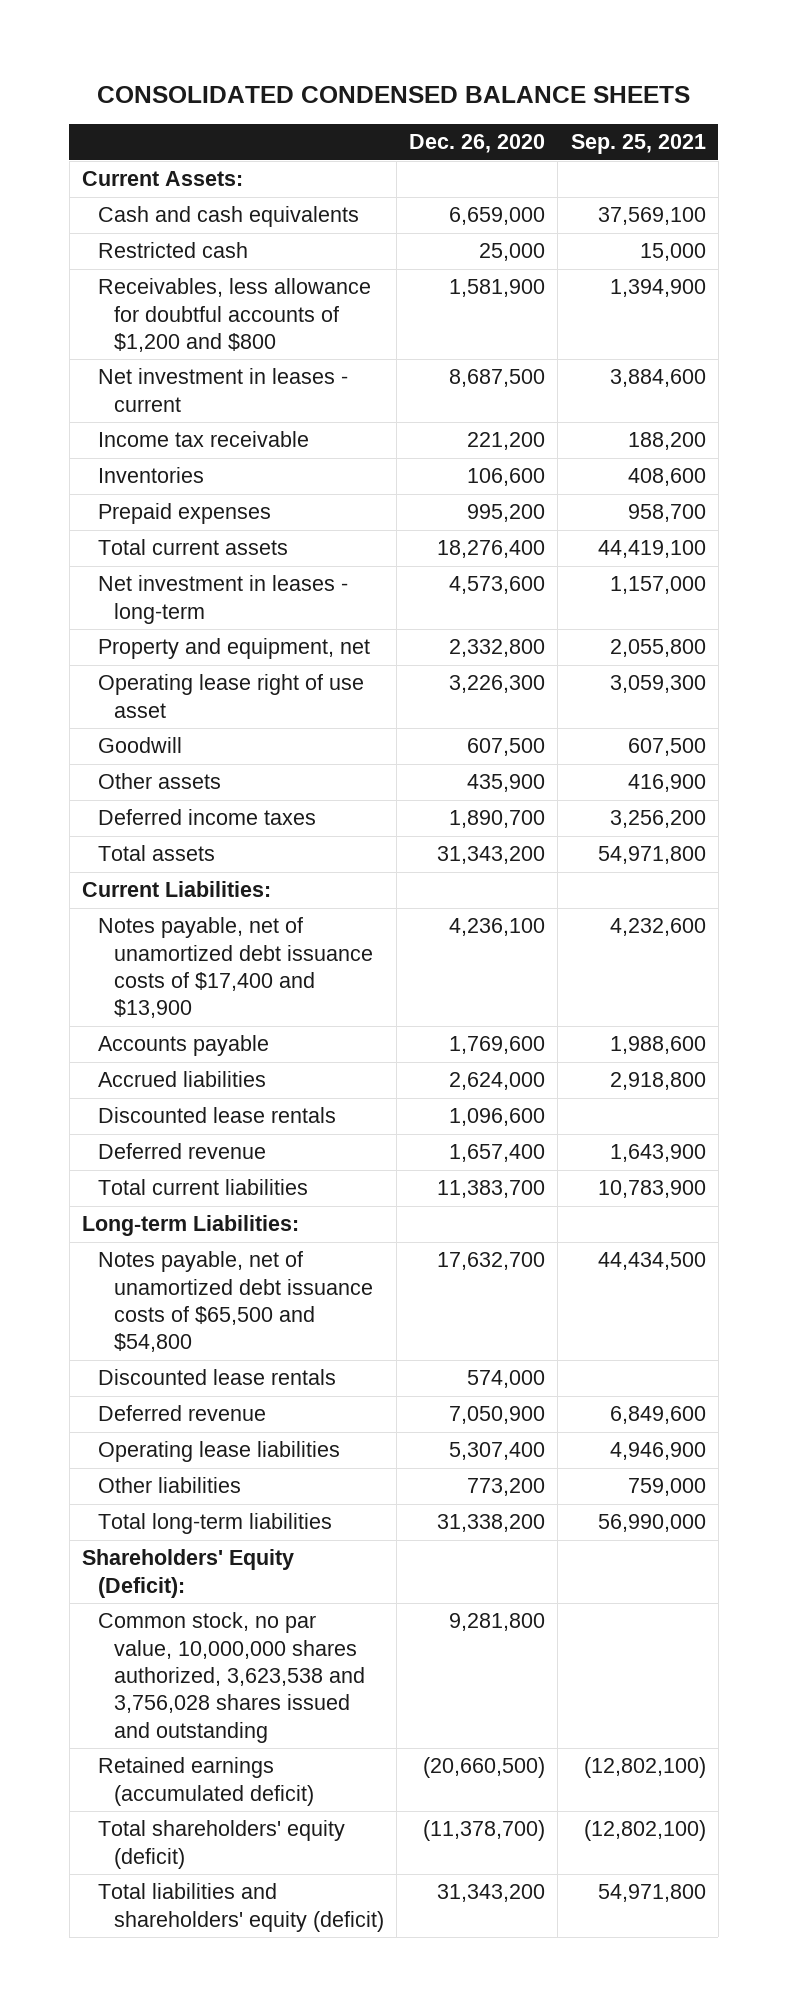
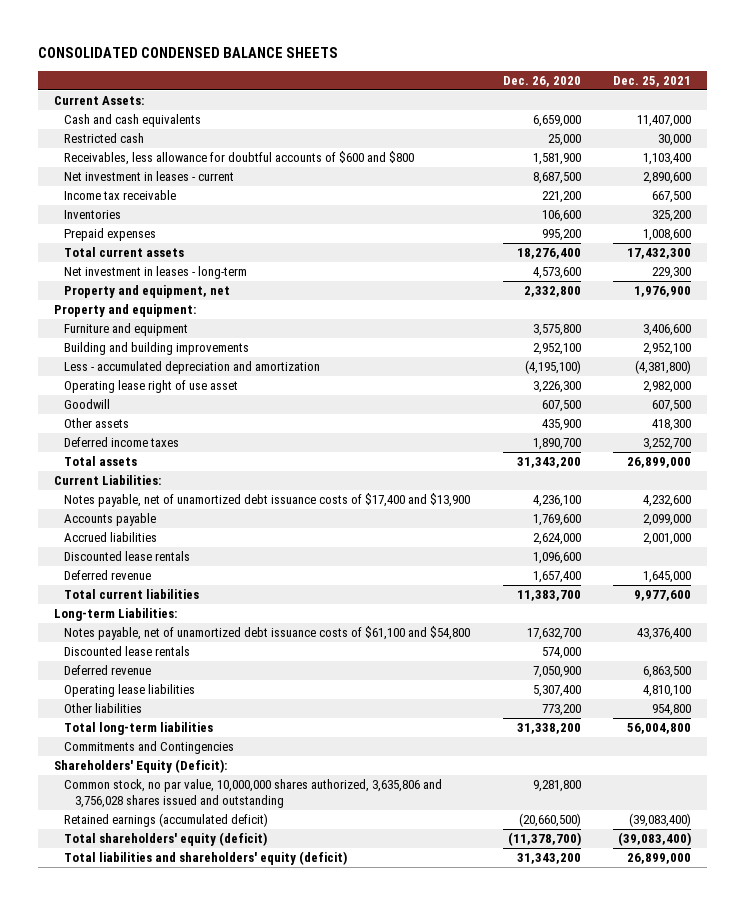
[570,134,706,155] Sep. 25, 2021 -> none
none -> [613,75,692,87] Dec. 25, 2021
[97,278,371,352] Receivables, less allowance for doubtful accounts of $1,200 and $800 -> [64,151,415,166] Receivables, less allowance for doubtful accounts of $600 and $800
none -> [54,304,197,318] Property and equipment:
none -> [64,323,189,337] Furniture and equipment
none -> [64,342,250,356] Building and building improvements
none -> [64,361,321,375] Less - accumulated depreciation and amortization
[97,1251,373,1353] Notes payable, net of unamortized debt issuance costs of $65,500 and $54,800 -> [64,626,471,641] Notes payable, net of unamortized debt issuance costs of $61,100 and $54,800
none -> [64,741,235,755] Commitments and Contingencies
[97,1612,365,1743] Common stock, no par value, 10,000,000 shares authorized, 3,623,538 and 3,756,028 shares issued and outstanding -> [64,779,443,808] Common stock, no par value, 10,000,000 shares authorized, 3,635,806 and 3,756,028 shares issued and outstanding

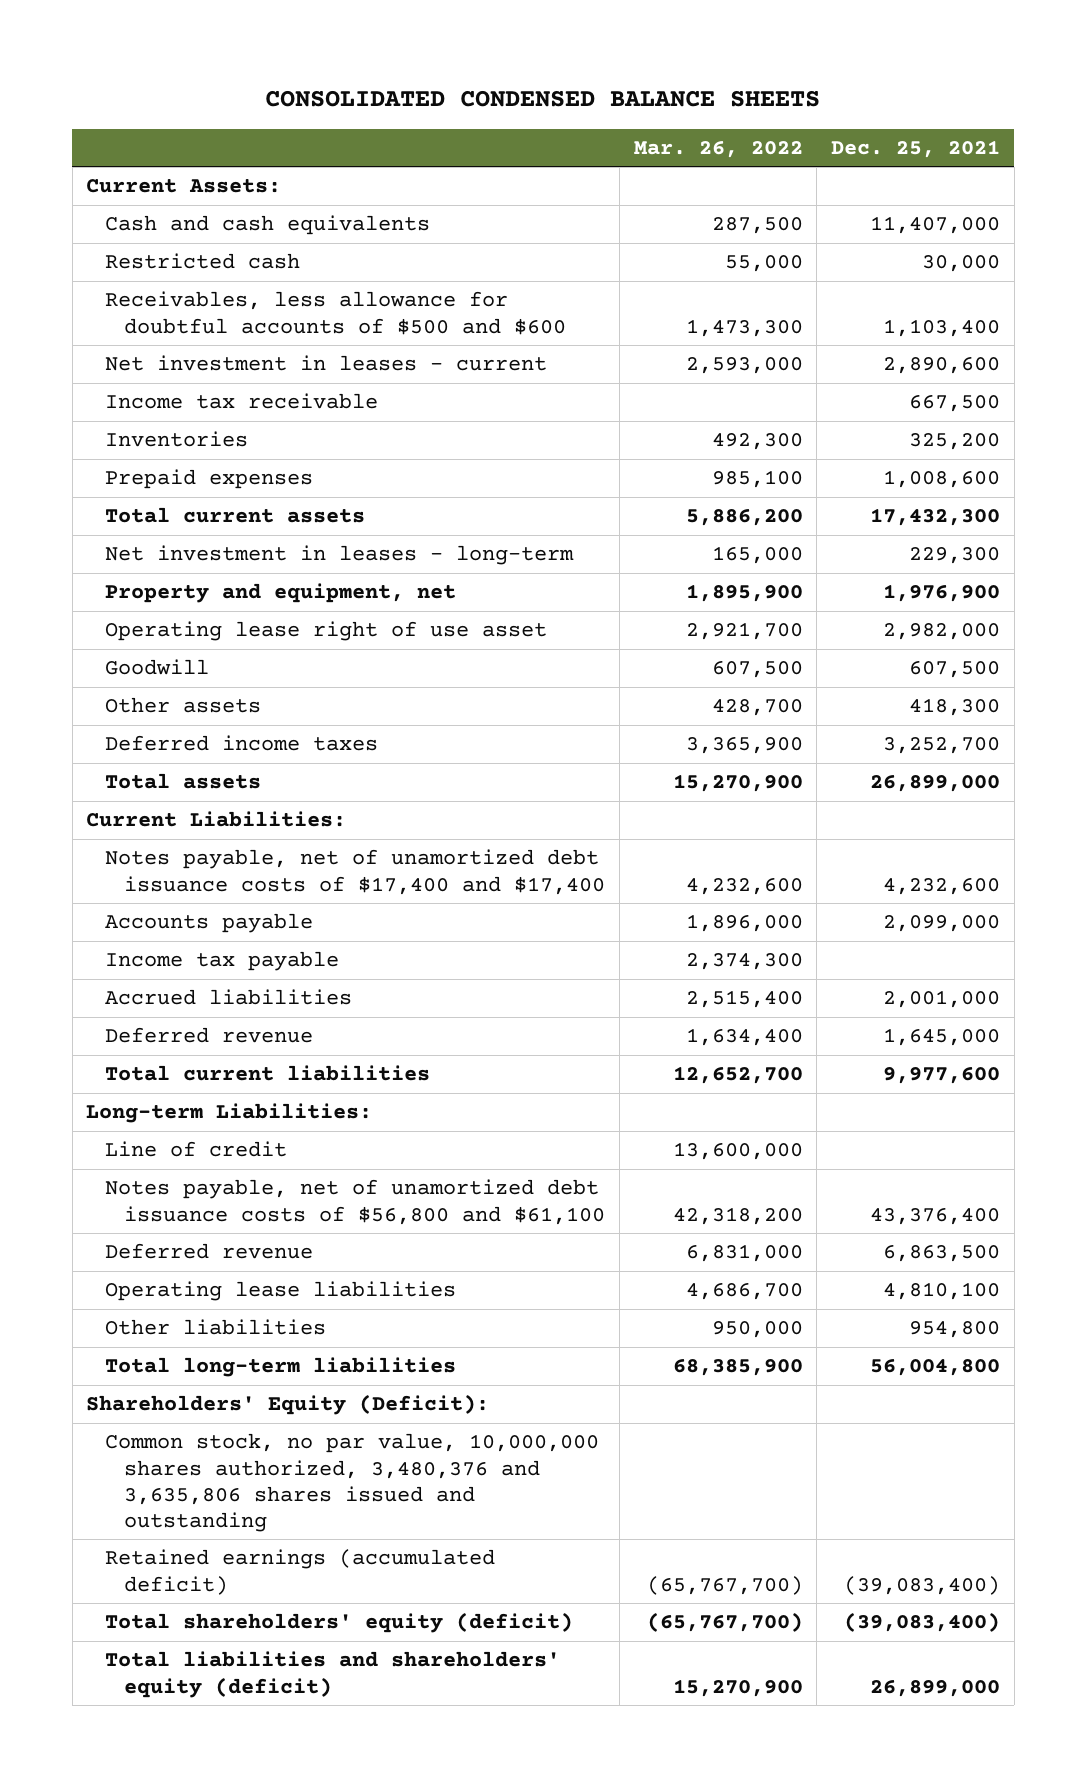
[502,75,581,87] Dec. 26, 2020 -> none
none -> [633,140,803,158] Mar. 26, 2022
[64,151,415,166] Receivables, less allowance for doubtful accounts of $600 and $800 -> [105,291,567,335] Receivables, less allowance for doubtful accounts of $500 and $600
[54,304,197,318] Property and equipment: -> none
[64,323,189,337] Furniture and equipment -> none
[64,342,250,356] Building and building improvements -> none
[64,361,321,375] Less - accumulated depreciation and amortization -> none
[64,493,471,508] Notes payable, net of unamortized debt issuance costs of $17,400 and $13,900 -> [105,849,606,895] Notes payable, net of unamortized debt issuance costs of $17,400 and $17,400
none -> [105,951,340,972] Income tax payable
[64,551,191,562] Discounted lease rentals -> none
[64,646,191,657] Discounted lease rentals -> none
none -> [105,1141,288,1158] Line of credit
[64,626,471,641] Notes payable, net of unamortized debt issuance costs of $61,100 and $54,800 -> [105,1179,606,1225] Notes payable, net of unamortized debt issuance costs of $56,800 and $61,100
[64,741,235,755] Commitments and Contingencies -> none
[64,779,443,808] Common stock, no par value, 10,000,000 shares authorized, 3,635,806 and 3,756,028 shares issued and outstanding -> [105,1433,600,1533] Common stock, no par value, 10,000,000 shares authorized, 3,480,376 and 3,635,806 shares issued and outstanding

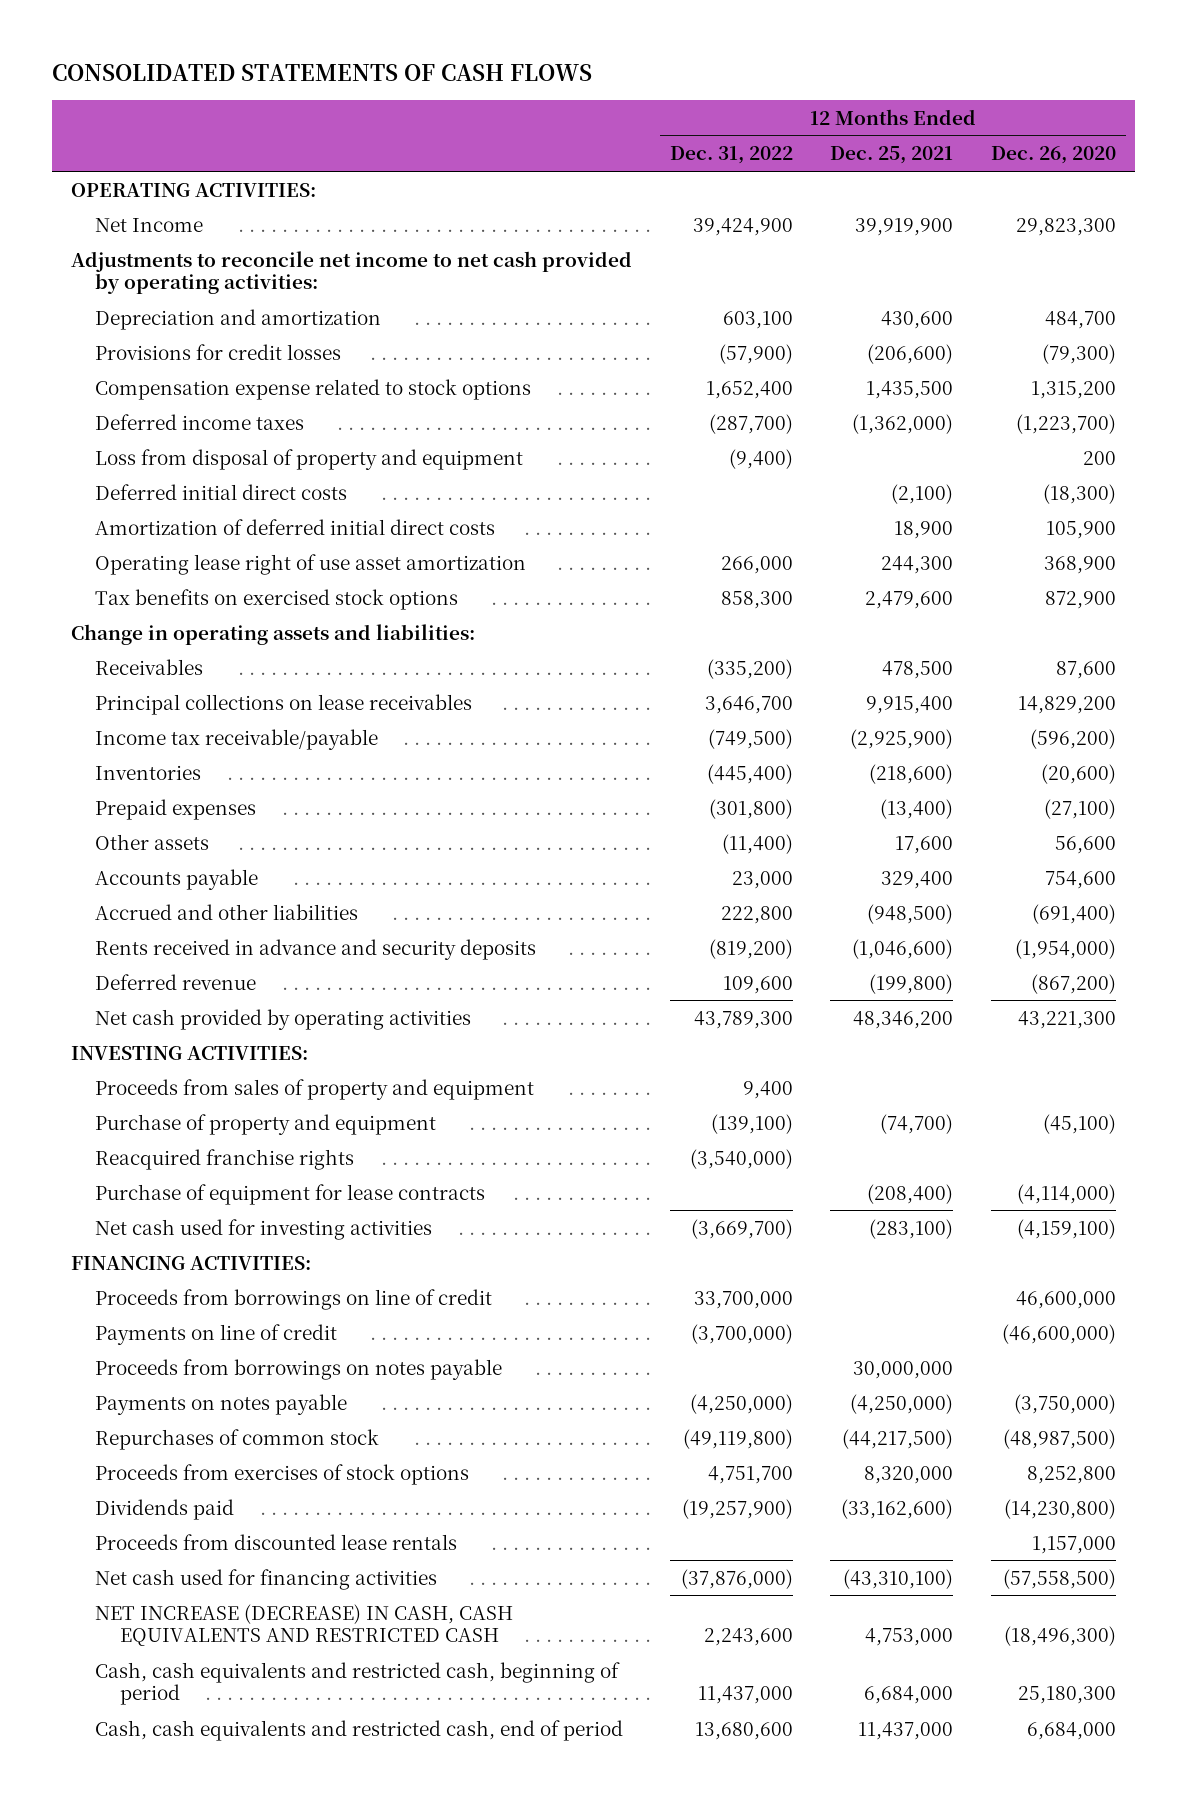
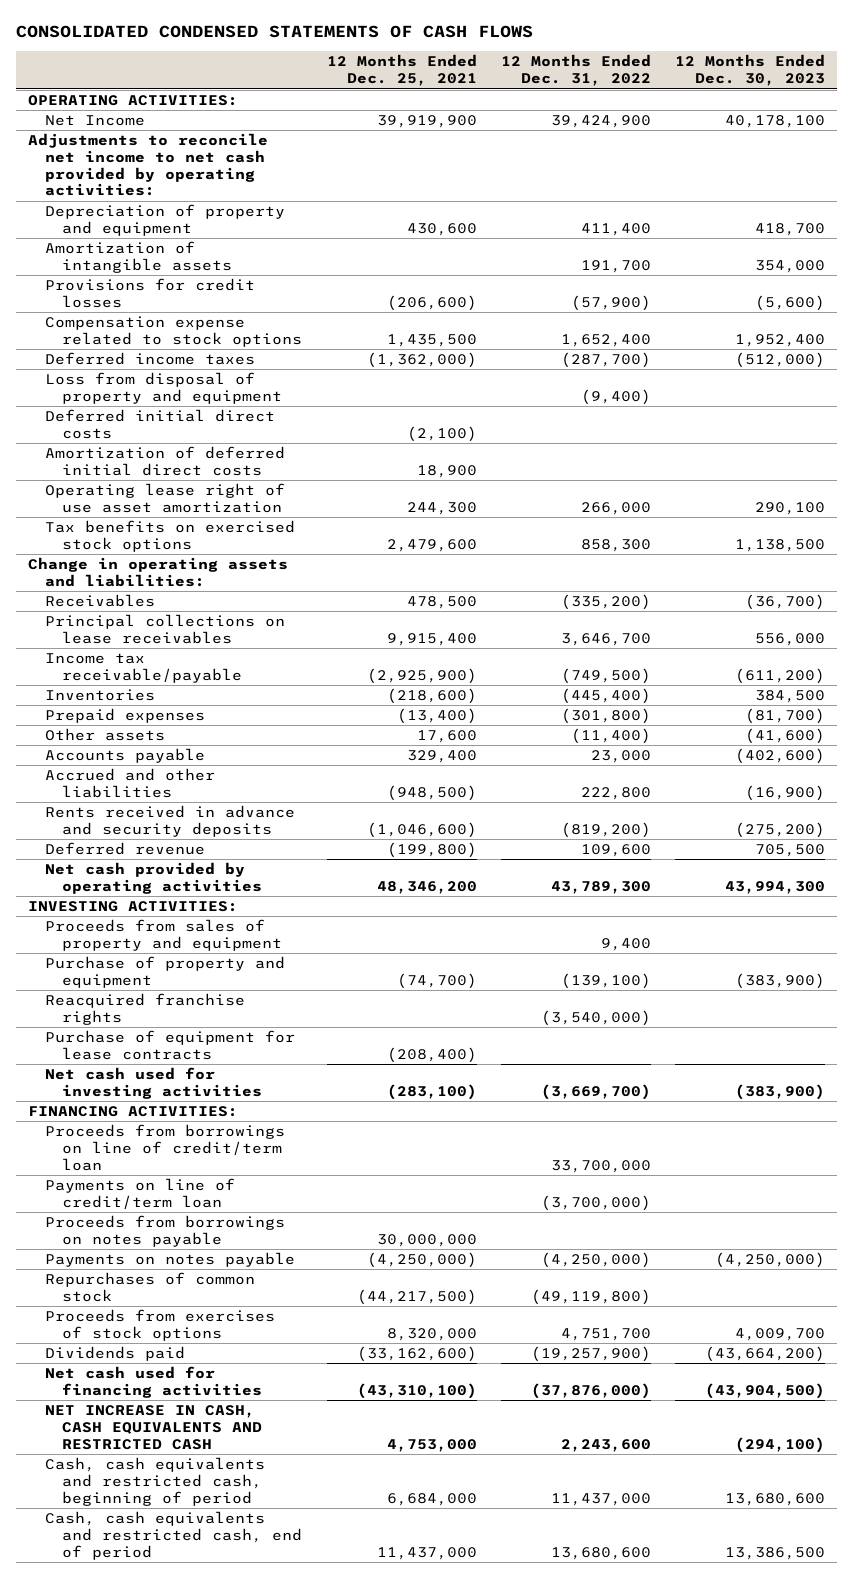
[51,64,592,82] CONSOLIDATED STATEMENTS OF CASH FLOWS -> [15,25,533,39] CONSOLIDATED CONDENSED STATEMENTS OF CASH FLOWS
[991,146,1117,165] Dec. 26, 2020 -> none
none -> [674,54,825,87] 12 Months Ended Dec. 30, 2023
[95,308,382,330] Depreciation and amortization -> none
none -> [45,204,286,236] Depreciation of property and equipment
none -> [45,241,233,273] Amortization of intangible assets
[95,1288,493,1310] Proceeds from borrowings on line of credit -> [45,1124,286,1171] Proceeds from borrowings on line of credit/term loan
[95,1323,338,1345] Payments on line of credit -> [45,1178,236,1209] Payments on line of credit/term loan
[95,1533,458,1550] Proceeds from discounted lease rentals -> none
[95,1603,514,1647] NET INCREASE (DECREASE) IN CASH, CASH EQUIVALENTS AND RESTRICTED CASH -> [45,1405,263,1450] NET INCREASE IN CASH, CASH EQUIVALENTS AND RESTRICTED CASH

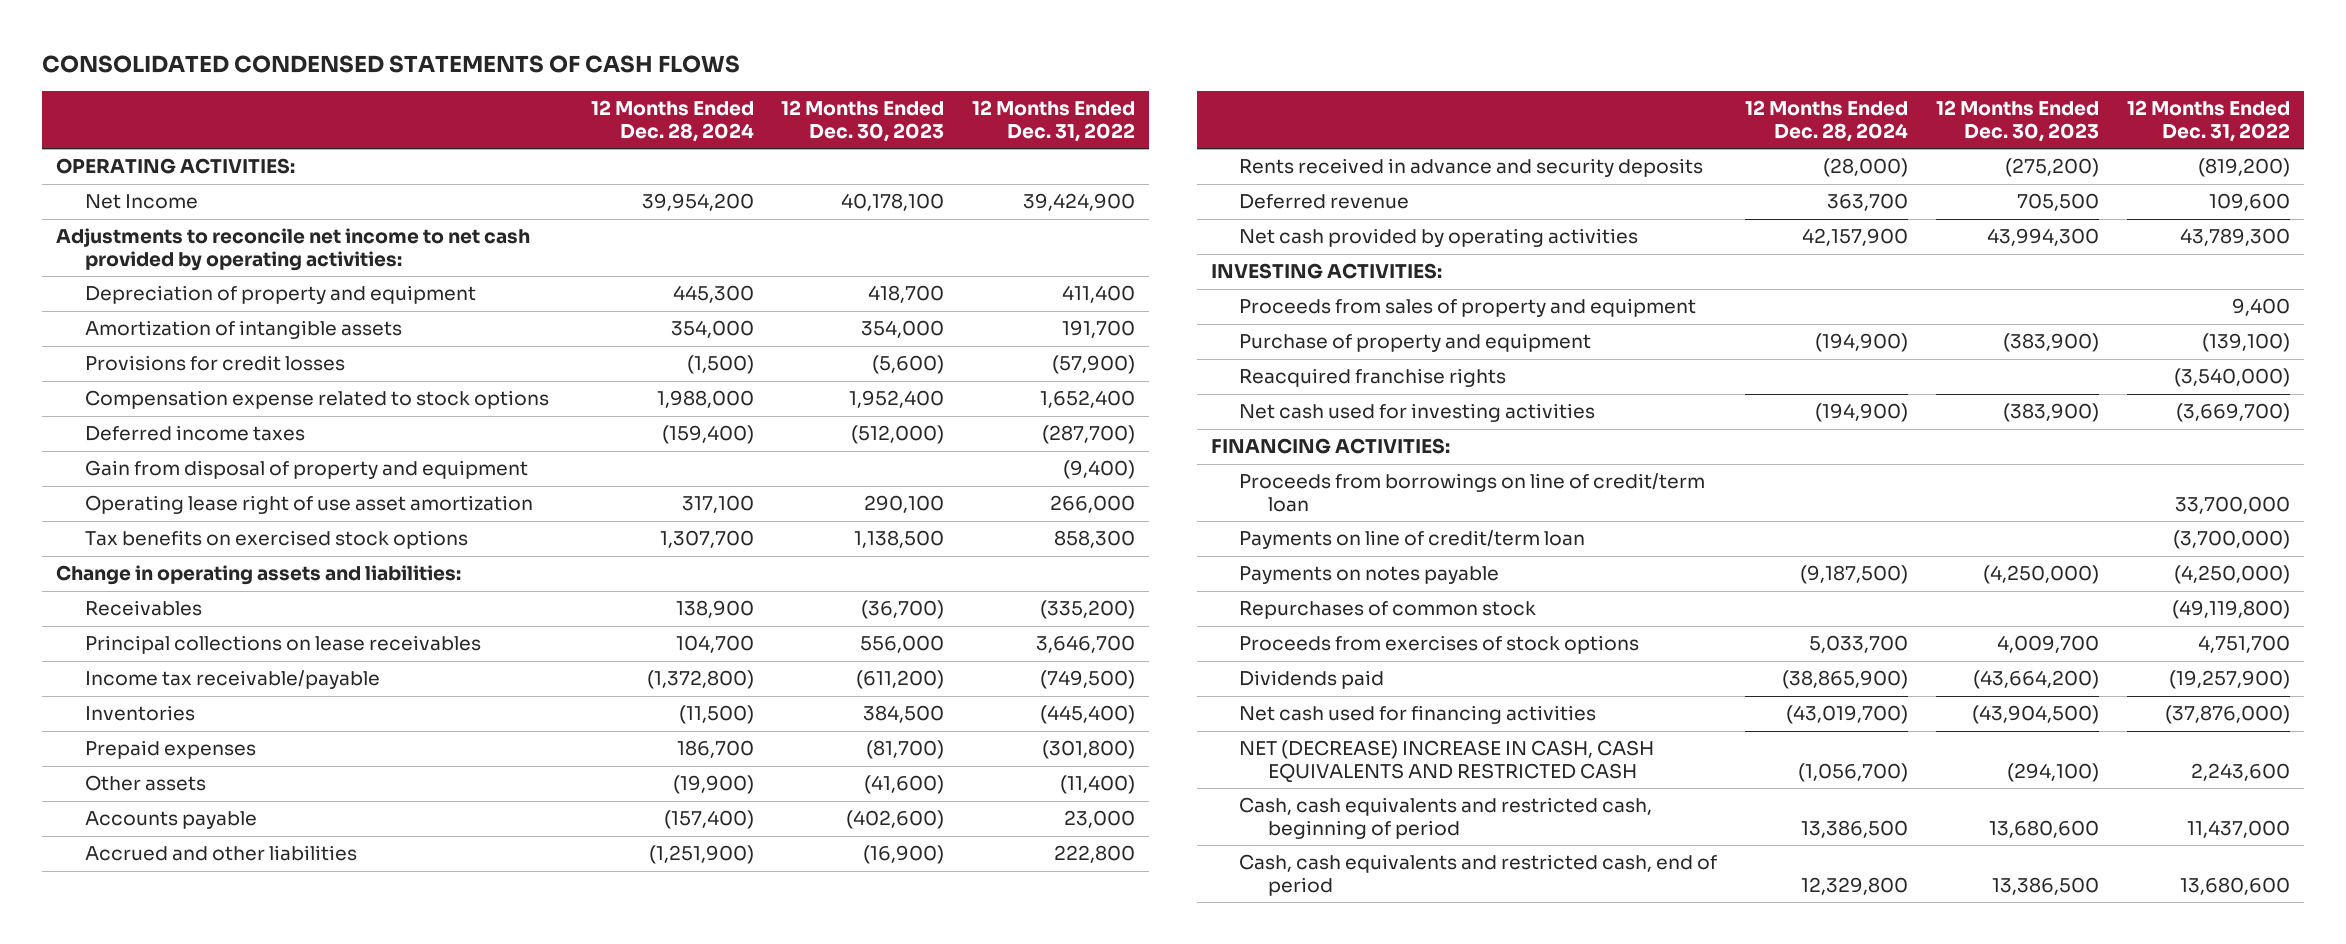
[326,54,477,87] 12 Months Ended Dec. 25, 2021 -> none
none -> [590,100,754,142] 12 Months Ended Dec. 28, 2024
[45,409,276,439] Deferred initial direct costs -> none
[45,446,286,476] Amortization of deferred initial direct costs -> none
[45,372,283,404] Loss from disposal of property and equipment -> [84,460,528,480] Gain from disposal of property and equipment
[45,1030,296,1060] Purchase of equipment for lease contracts -> none
[45,1215,286,1247] Proceeds from borrowings on notes payable -> none
[45,1405,263,1450] NET INCREASE IN CASH, CASH EQUIVALENTS AND RESTRICTED CASH -> [1239,740,1655,783] NET (DECREASE) INCREASE IN CASH, CASH EQUIVALENTS AND RESTRICTED CASH

